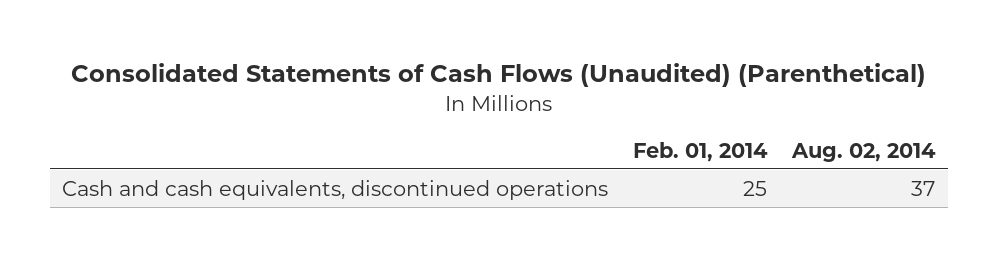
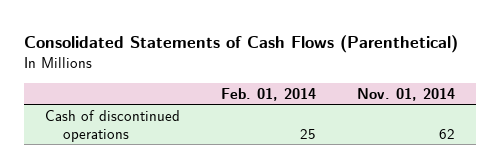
[70,63,926,88] Consolidated Statements of Cash Flows (Unaudited) (Parenthetical) -> [24,34,459,53] Consolidated Statements of Cash Flows (Parenthetical)
[791,142,937,162] Aug. 02, 2014 -> none
none -> [357,87,456,101] Nov. 01, 2014
[62,179,609,200] Cash and cash equivalents, discontinued operations -> [45,110,181,142] Cash of discontinued operations

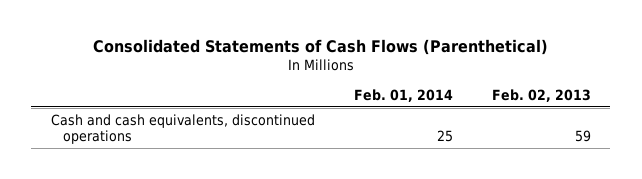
[357,87,456,101] Nov. 01, 2014 -> none
none -> [491,88,591,102] Feb. 02, 2013
[45,110,181,142] Cash of discontinued operations -> [50,113,315,145] Cash and cash equivalents, discontinued operations

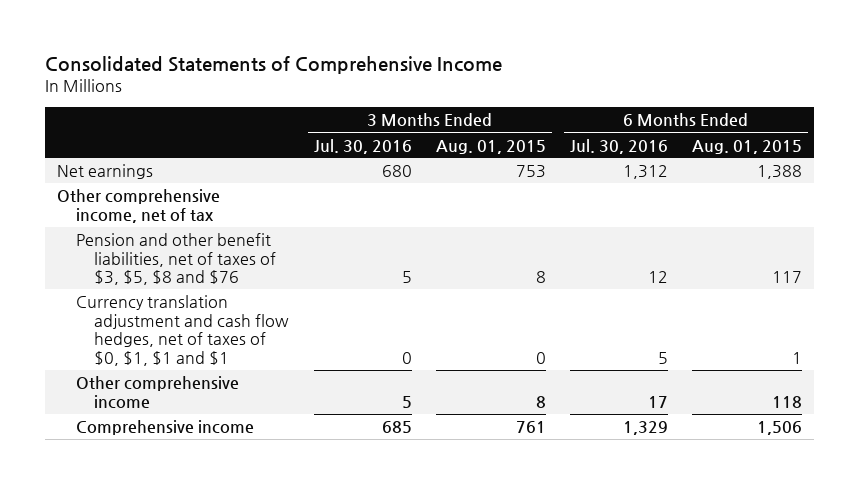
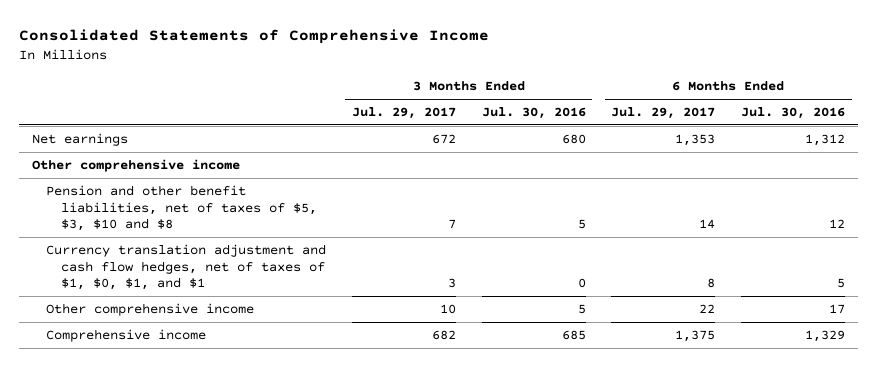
[435,139,546,154] Aug. 01, 2015 -> none
[692,139,803,154] Aug. 01, 2015 -> none
none -> [351,107,456,120] Jul. 29, 2017
none -> [611,107,716,120] Jul. 29, 2017
[56,189,220,223] Other comprehensive income, net of tax -> [31,159,240,173] Other comprehensive income
[75,233,277,286] Pension and other benefit liabilities, net of taxes of $3, $5, $8 and $76 -> [46,185,317,232] Pension and other benefit liabilities, net of taxes of $5, $3, $10 and $8
[75,295,290,366] Currency translation adjustment and cash flow hedges, net of taxes of $0, $1, $1 and $1 -> [46,244,327,291] Currency translation adjustment and cash flow hedges, net of taxes of $1, $0, $1, and $1

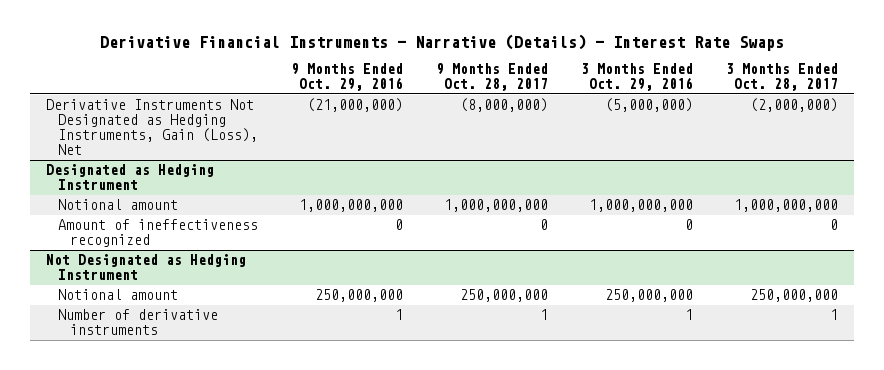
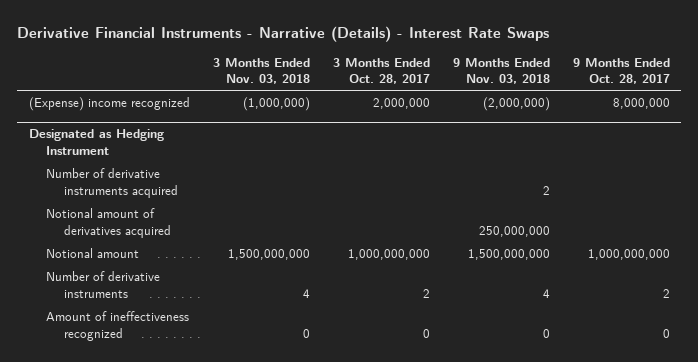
[291,63,404,92] 9 Months Ended Oct. 29, 2016 -> none
[581,63,694,92] 3 Months Ended Oct. 29, 2016 -> none
none -> [212,57,310,85] 3 Months Ended Nov. 03, 2018
none -> [452,57,550,85] 9 Months Ended Nov. 03, 2018
[46,99,259,156] Derivative Instruments Not Designated as Hedging Instruments, Gain (Loss), Net -> none
none -> [28,97,190,112] (Expense) income recognized
none -> [46,168,178,198] Number of derivative instruments acquired
none -> [46,208,171,238] Notional amount of derivatives acquired
none -> [46,271,161,298] Number of derivative instruments
[46,254,247,281] Not Designated as Hedging Instrument -> none
[58,289,179,301] Notional amount -> none
[58,309,219,336] Number of derivative instruments -> none

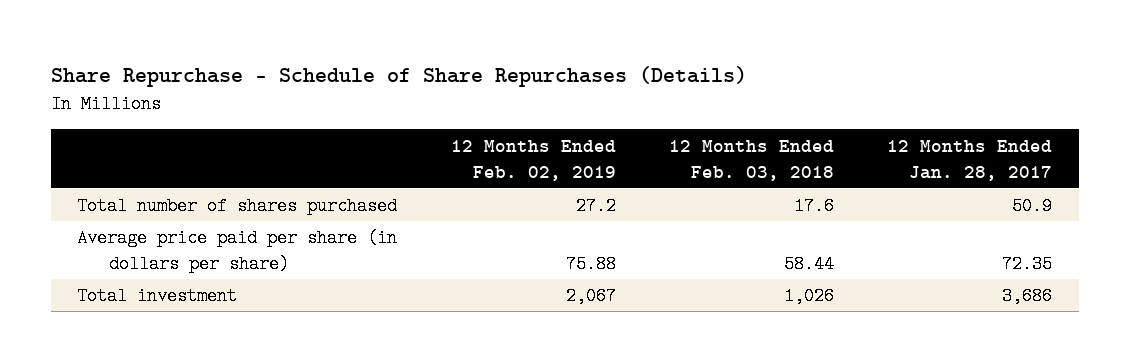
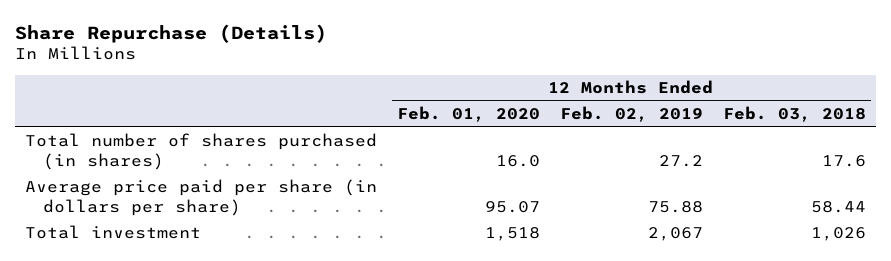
[50,65,747,87] Share Repurchase - Schedule of Share Repurchases (Details) -> [14,23,327,43] Share Repurchase (Details)
[887,139,1053,181] 12 Months Ended Jan. 28, 2017 -> none
none -> [396,106,540,123] Feb. 01, 2020
[77,197,398,216] Total number of shares purchased -> [24,133,377,171] Total number of shares purchased (in shares)

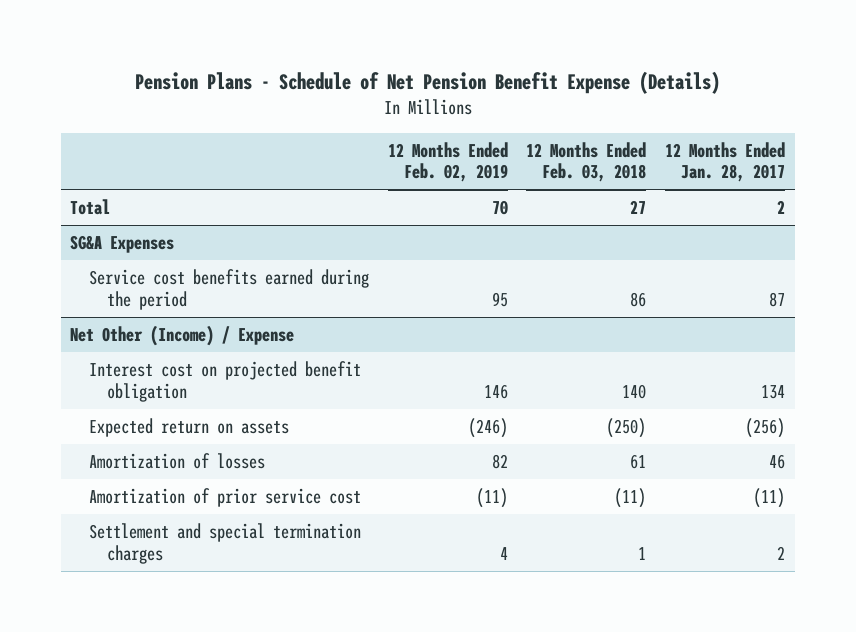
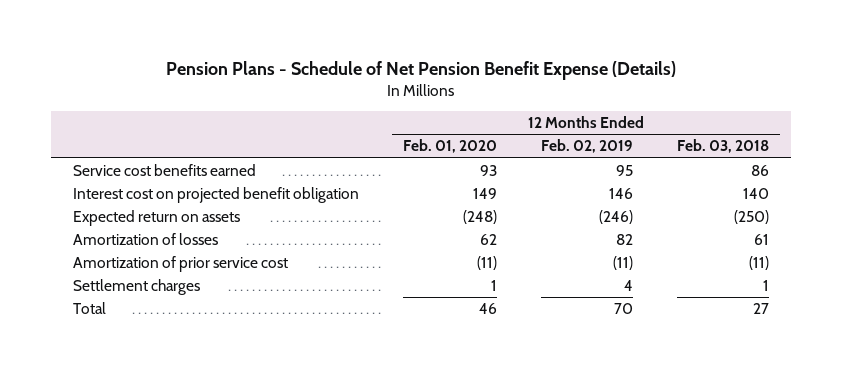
[665,141,786,183] 12 Months Ended Jan. 28, 2017 -> none
none -> [402,139,497,154] Feb. 01, 2020
[70,234,175,253] SG&A Expenses -> none
[70,324,295,346] Net Other (Income) / Expense -> none
[88,268,369,310] Service cost benefits earned during the period -> [72,164,256,177] Service cost benefits earned
[88,522,361,564] Settlement and special termination charges -> [72,279,200,296] Settlement charges
[70,198,111,215] Total -> [72,302,106,315] Total

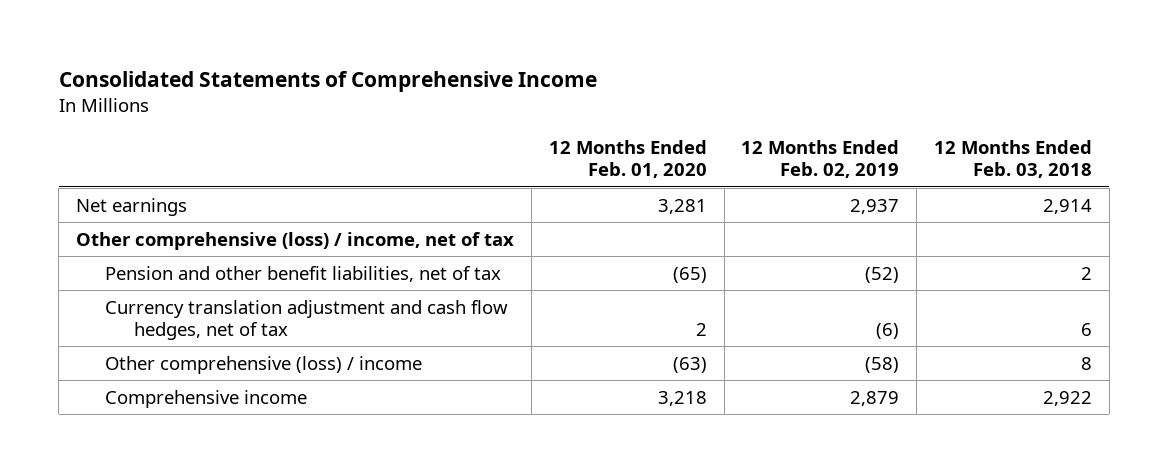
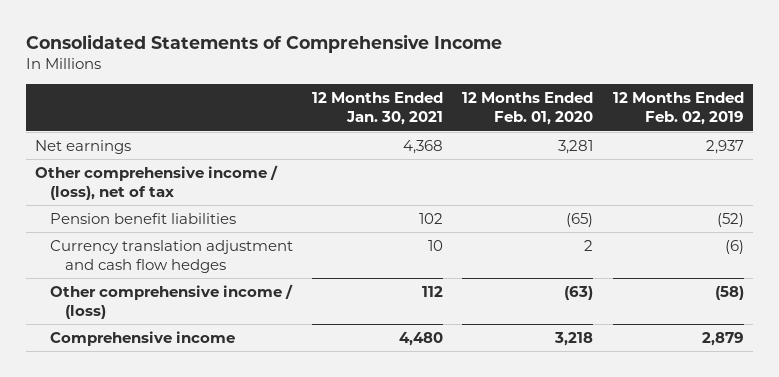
[933,140,1092,179] 12 Months Ended Feb. 03, 2018 -> none
none -> [312,92,444,126] 12 Months Ended Jan. 30, 2021
[76,231,515,250] Other comprehensive (loss) / income, net of tax -> [35,164,279,200] Other comprehensive income / (loss), net of tax
[104,265,501,282] Pension and other benefit liabilities, net of tax -> [50,212,237,224] Pension benefit liabilities
[104,299,508,340] Currency translation adjustment and cash flow hedges, net of tax -> [50,239,294,273] Currency translation adjustment and cash flow hedges
[104,355,422,374] Other comprehensive (loss) / income -> [50,283,294,319] Other comprehensive income / (loss)

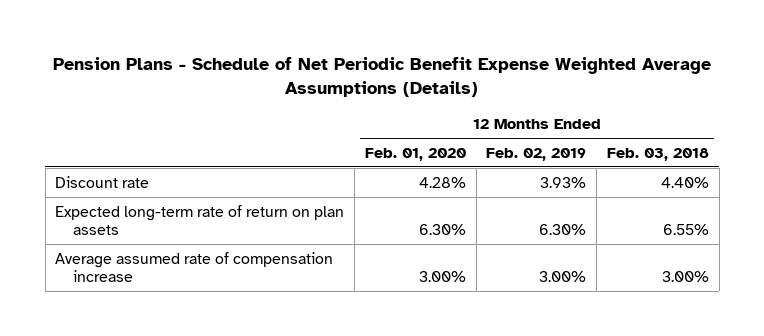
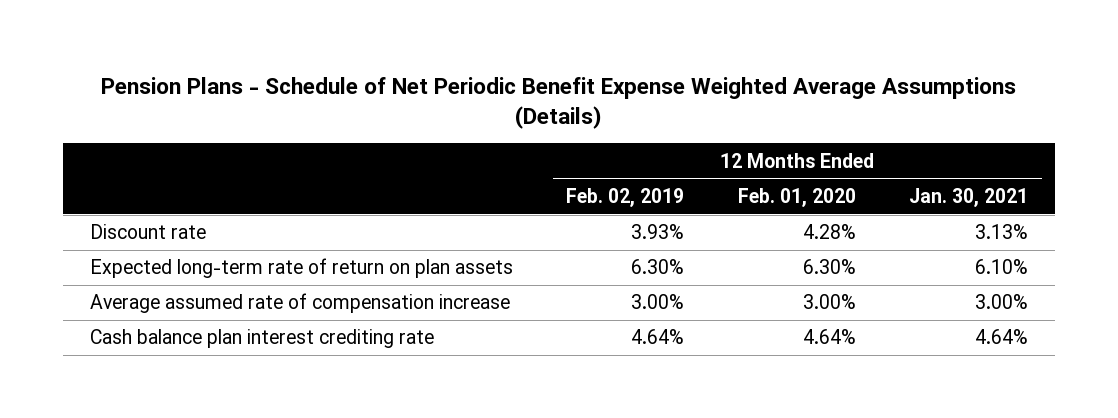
[606,147,709,161] Feb. 03, 2018 -> none
none -> [909,187,1029,207] Jan. 30, 2021
none -> [89,329,434,349] Cash balance plan interest crediting rate

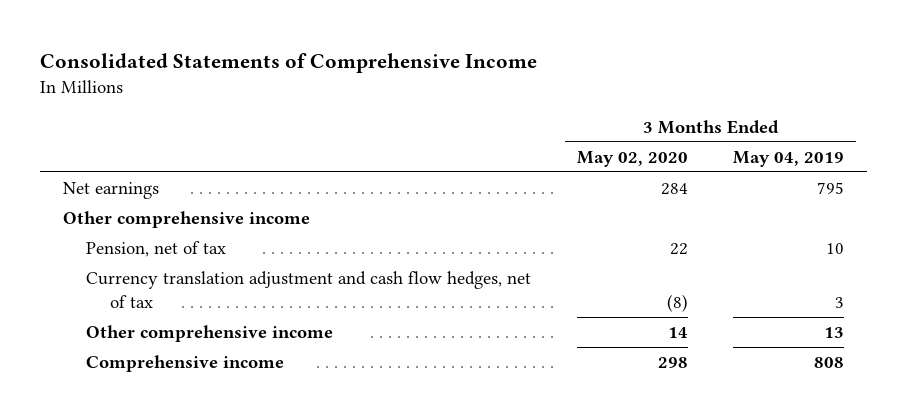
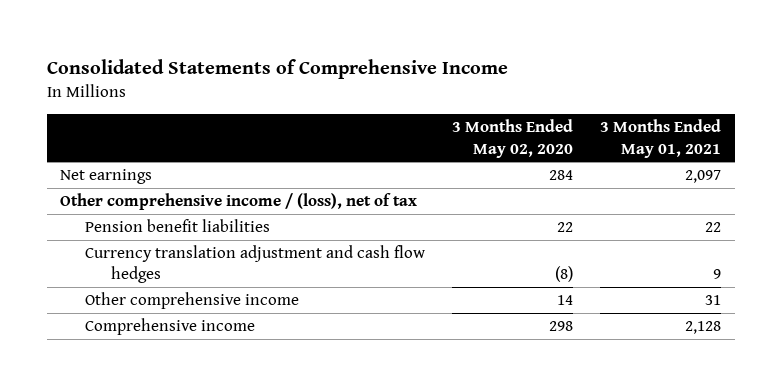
[733,150,845,167] May 04, 2019 -> none
none -> [600,119,722,158] 3 Months Ended May 01, 2021
[62,210,310,228] Other comprehensive income -> [60,193,418,211] Other comprehensive income / (loss), net of tax
[86,240,227,257] Pension, net of tax -> [85,219,271,233] Pension benefit liabilities
[86,270,532,308] Currency translation adjustment and cash flow hedges, net of tax -> [85,245,426,284] Currency translation adjustment and cash flow hedges

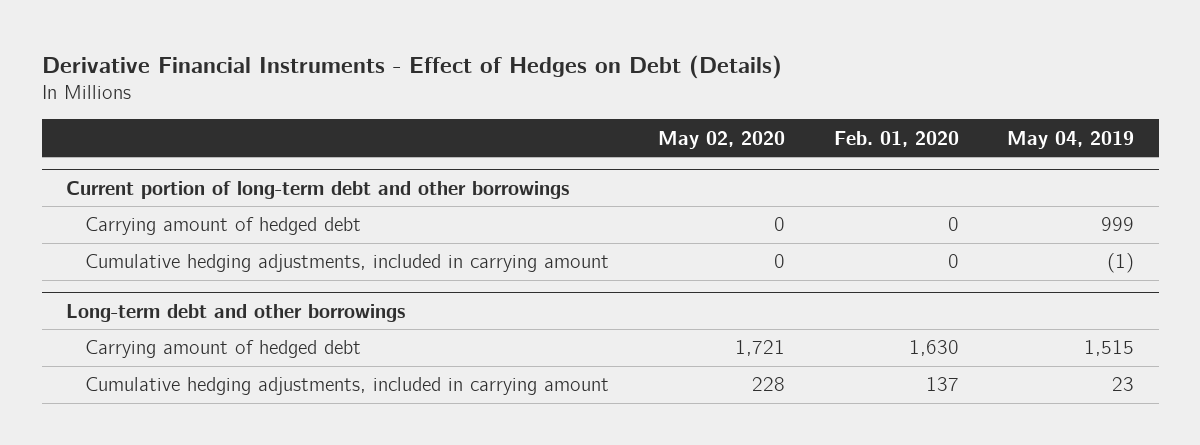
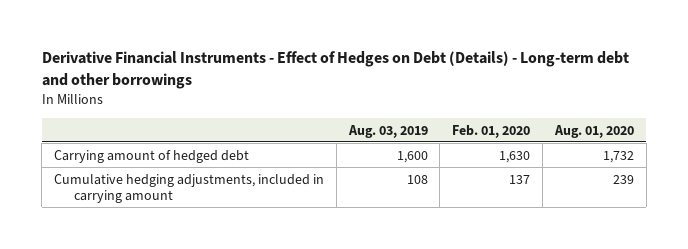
[41,54,782,79] Derivative Financial Instruments - Effect of Hedges on Debt (Details) -> [41,51,629,90] Derivative Financial Instruments - Effect of Hedges on Debt (Details) - Long-term debt and other borrowings
[658,130,786,149] May 02, 2020 -> none
[1007,130,1135,149] May 04, 2019 -> none
none -> [347,124,428,138] Aug. 03, 2019
none -> [553,124,634,138] Aug. 01, 2020
[66,180,570,199] Current portion of long-term debt and other borrowings -> none
[85,217,362,236] Carrying amount of hedged debt -> none
[85,254,610,273] Cumulative hedging adjustments, included in carrying amount -> none
[66,303,406,322] Long-term debt and other borrowings -> none

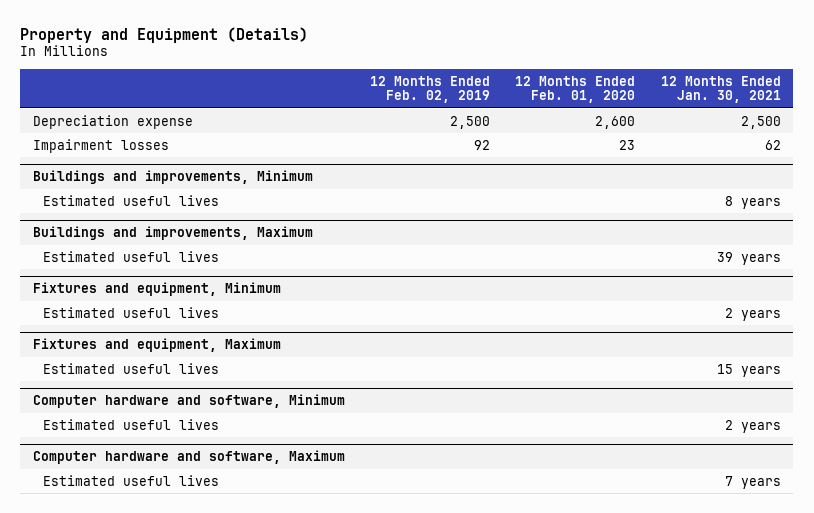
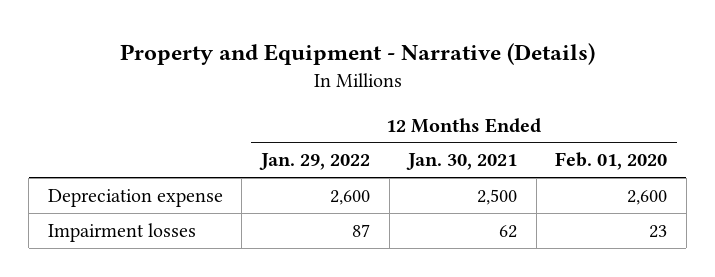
[20,26,309,43] Property and Equipment (Details) -> [119,43,595,66] Property and Equipment - Narrative (Details)
[370,75,491,104] 12 Months Ended Feb. 02, 2019 -> none
none -> [258,153,370,171] Jan. 29, 2022
[33,169,314,184] Buildings and improvements, Minimum -> none
[42,194,219,206] Estimated useful lives -> none
[33,225,314,240] Buildings and improvements, Maximum -> none
[42,250,219,262] Estimated useful lives -> none
[33,281,282,296] Fixtures and equipment, Minimum -> none
[42,306,219,318] Estimated useful lives -> none
[33,337,282,352] Fixtures and equipment, Maximum -> none
[42,362,219,374] Estimated useful lives -> none
[33,393,346,408] Computer hardware and software, Minimum -> none
[42,418,219,430] Estimated useful lives -> none
[33,449,346,464] Computer hardware and software, Maximum -> none
[42,474,219,486] Estimated useful lives -> none

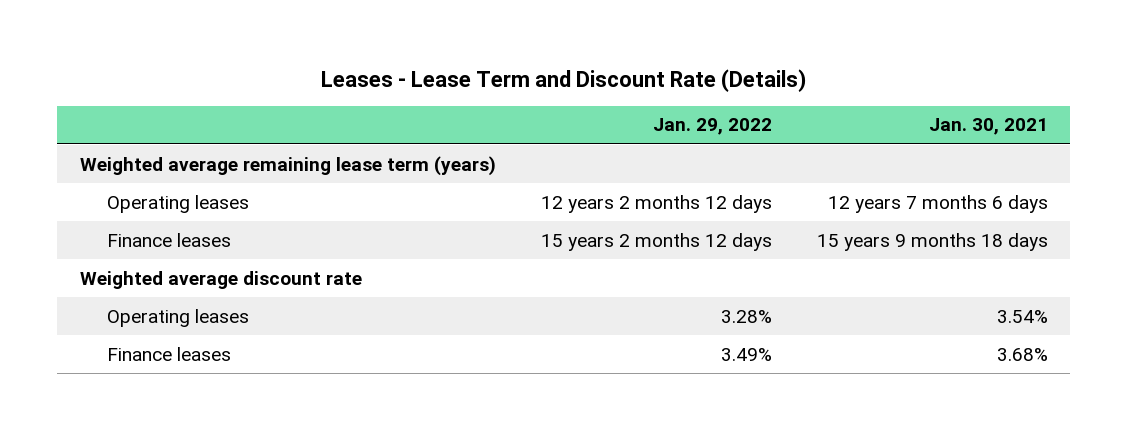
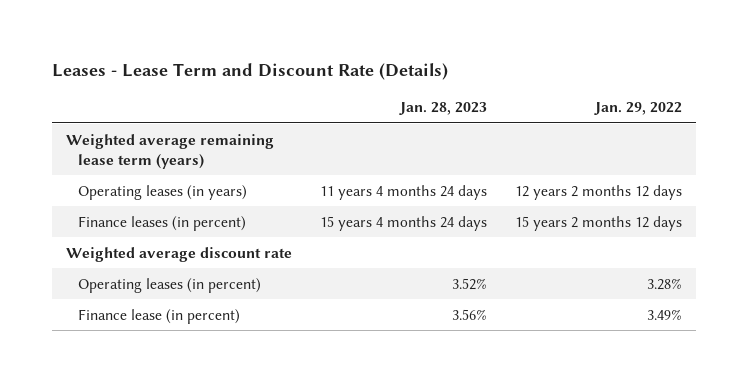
[928,118,1048,136] Jan. 30, 2021 -> none
none -> [398,101,487,115] Jan. 28, 2023
[107,194,250,213] Operating leases -> [78,184,248,200] Operating leases (in years)
[107,232,232,247] Finance leases -> [78,215,247,231] Finance leases (in percent)
[107,308,250,327] Operating leases -> [78,277,262,293] Operating leases (in percent)
[107,346,232,361] Finance leases -> [78,308,241,324] Finance lease (in percent)

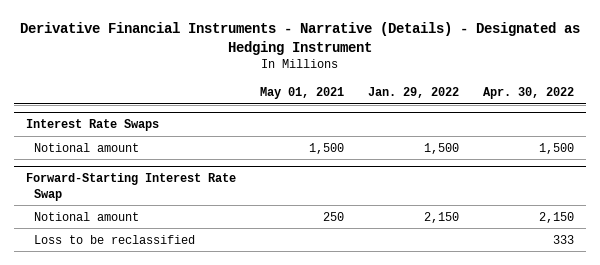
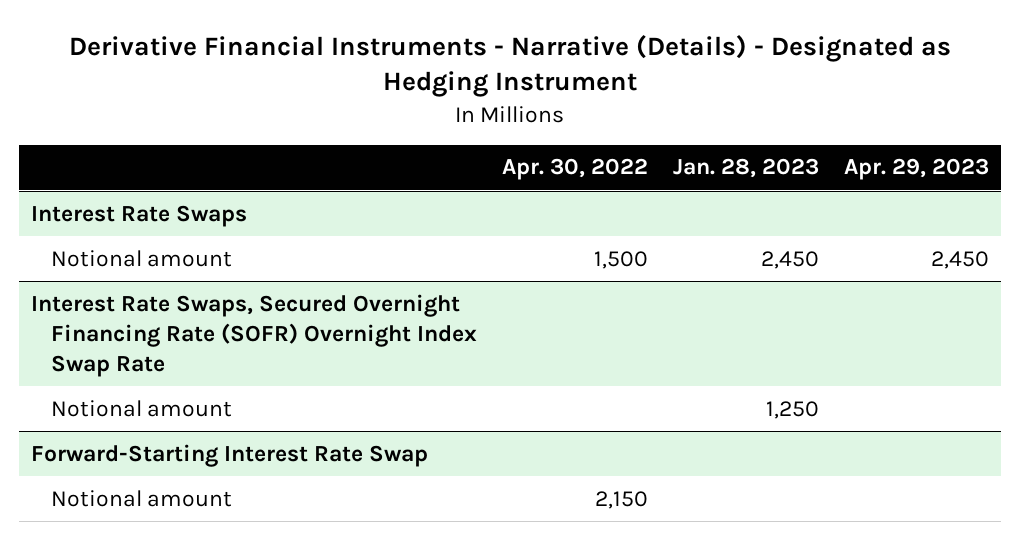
[259,86,344,99] May 01, 2021 -> none
[367,86,459,98] Jan. 29, 2022 -> none
none -> [673,158,820,179] Jan. 28, 2023
none -> [844,158,990,181] Apr. 29, 2023
none -> [31,293,478,377] Interest Rate Swaps, Secured Overnight Financing Rate (SOFR) Overnight Index Swap Rate
none -> [51,399,233,417] Notional amount
[34,234,196,244] Loss to be reclassified -> none

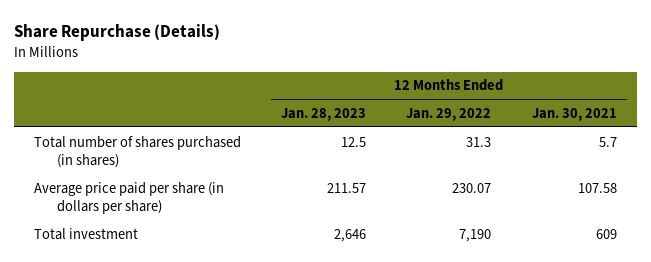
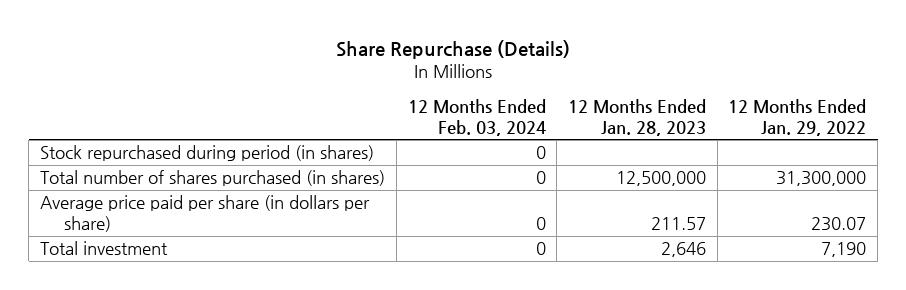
[531,107,617,121] Jan. 30, 2021 -> none
none -> [407,98,546,136] 12 Months Ended Feb. 03, 2024
none -> [40,145,375,162] Stock repurchased during period (in shares)
[341,136,367,147] 12.5 -> [615,171,706,187] 12,500,000
[466,136,492,147] 31.3 -> [776,171,867,187] 31,300,000

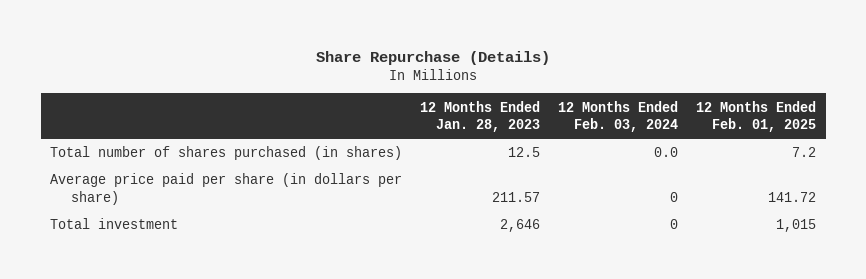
[728,98,867,136] 12 Months Ended Jan. 29, 2022 -> none
none -> [696,100,817,132] 12 Months Ended Feb. 01, 2025
[40,145,375,162] Stock repurchased during period (in shares) -> none
[535,171,546,185] 0 -> [654,147,679,158] 0.0
[615,171,706,187] 12,500,000 -> [507,147,540,158] 12.5

